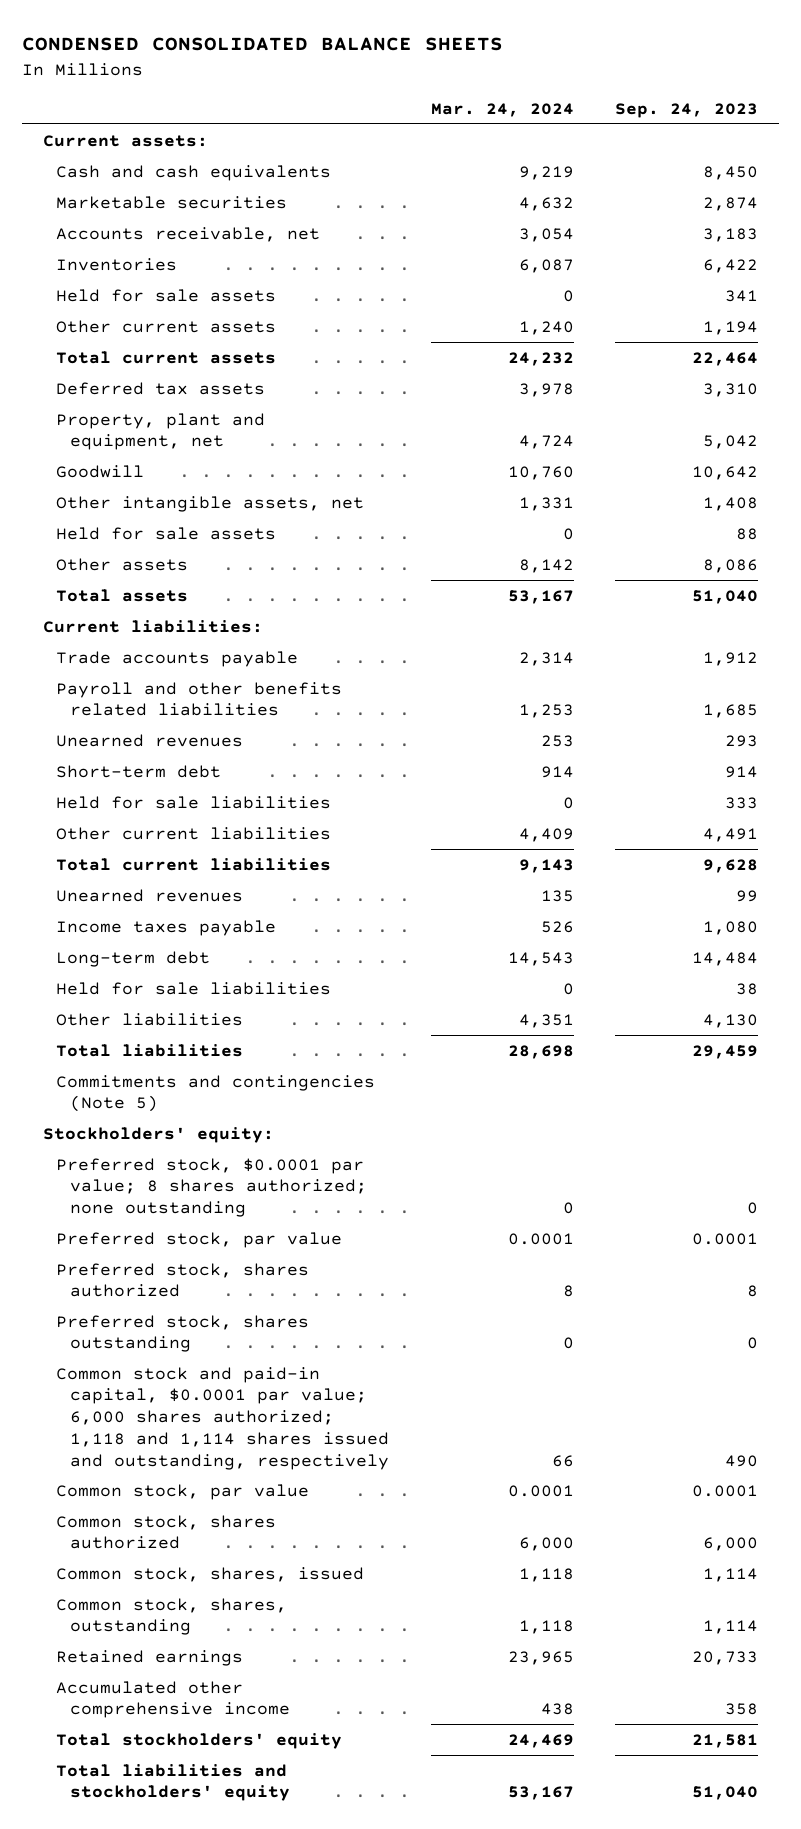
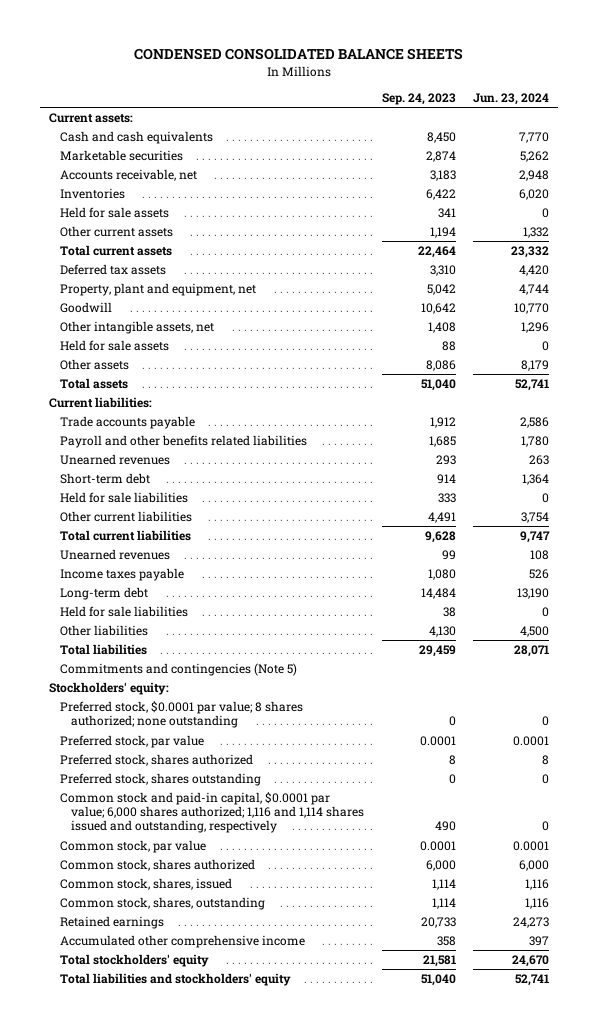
[430,102,574,117] Mar. 24, 2024 -> none
none -> [473,92,550,105] Jun. 23, 2024
[56,1366,390,1470] Common stock and paid-in capital, $0.0001 par value; 6,000 shares authorized; 1,118 and 1,114 shares issued and outstanding, respectively -> [60,792,364,834] Common stock and paid-in capital, $0.0001 par value; 6,000 shares authorized; 1,116 and 1,114 shares issued and outstanding, respectively

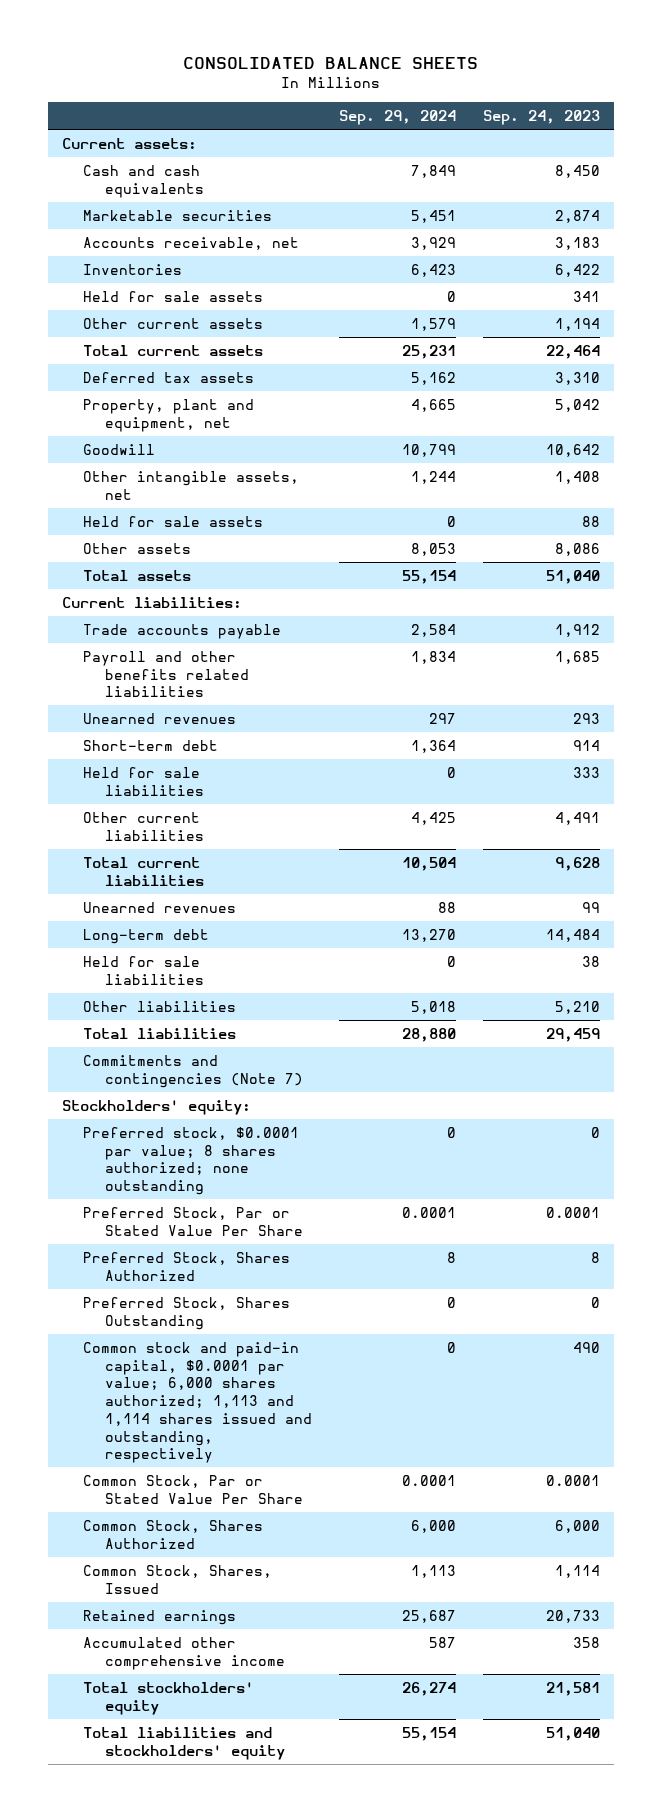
[134,48,464,61] CONDENSED CONSOLIDATED BALANCE SHEETS -> [182,57,478,70] CONSOLIDATED BALANCE SHEETS
[473,92,550,105] Jun. 23, 2024 -> none
none -> [338,109,456,125] Sep. 29, 2024
[60,568,185,582] Income taxes payable -> none
[428,626,456,638] 4,130 -> [555,1000,601,1014] 5,210
[60,663,298,677] Commitments and contingencies (Note 5) -> [83,1054,303,1088] Commitments and contingencies (Note 7)
[60,897,266,911] Common stock, shares, outstanding -> none
[60,735,205,749] Preferred stock, par value -> [83,1206,303,1236] Preferred Stock, Par or Stated Value Per Share
[60,754,254,767] Preferred stock, shares authorized -> [83,1251,291,1281] Preferred Stock, Shares Authorized
[60,773,262,787] Preferred stock, shares outstanding -> [83,1296,291,1330] Preferred Stock, Shares Outstanding
[60,792,364,834] Common stock and paid-in capital, $0.0001 par value; 6,000 shares authorized; 1,116 and 1,114 shares issued and outstanding, respectively -> [83,1341,312,1464] Common stock and paid-in capital, $0.0001 par value; 6,000 shares authorized; 1,113 and 1,114 shares issued and outstanding, respectively
[60,840,207,854] Common stock, par value -> [83,1474,303,1504] Common Stock, Par or Stated Value Per Share
[60,859,256,872] Common stock, shares authorized -> [83,1519,264,1549] Common Stock, Shares Authorized
[60,878,233,891] Common stock, shares, issued -> [83,1564,273,1594] Common Stock, Shares, Issued

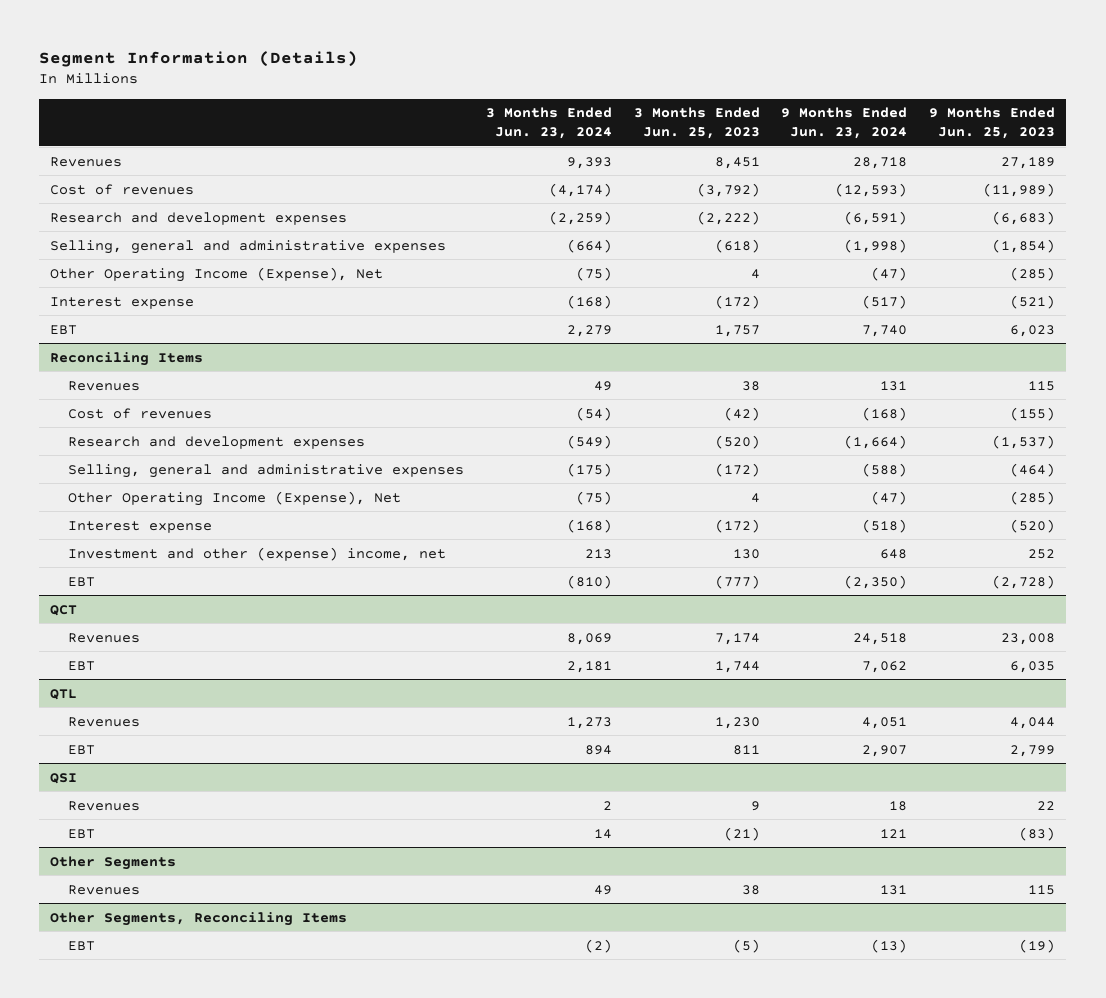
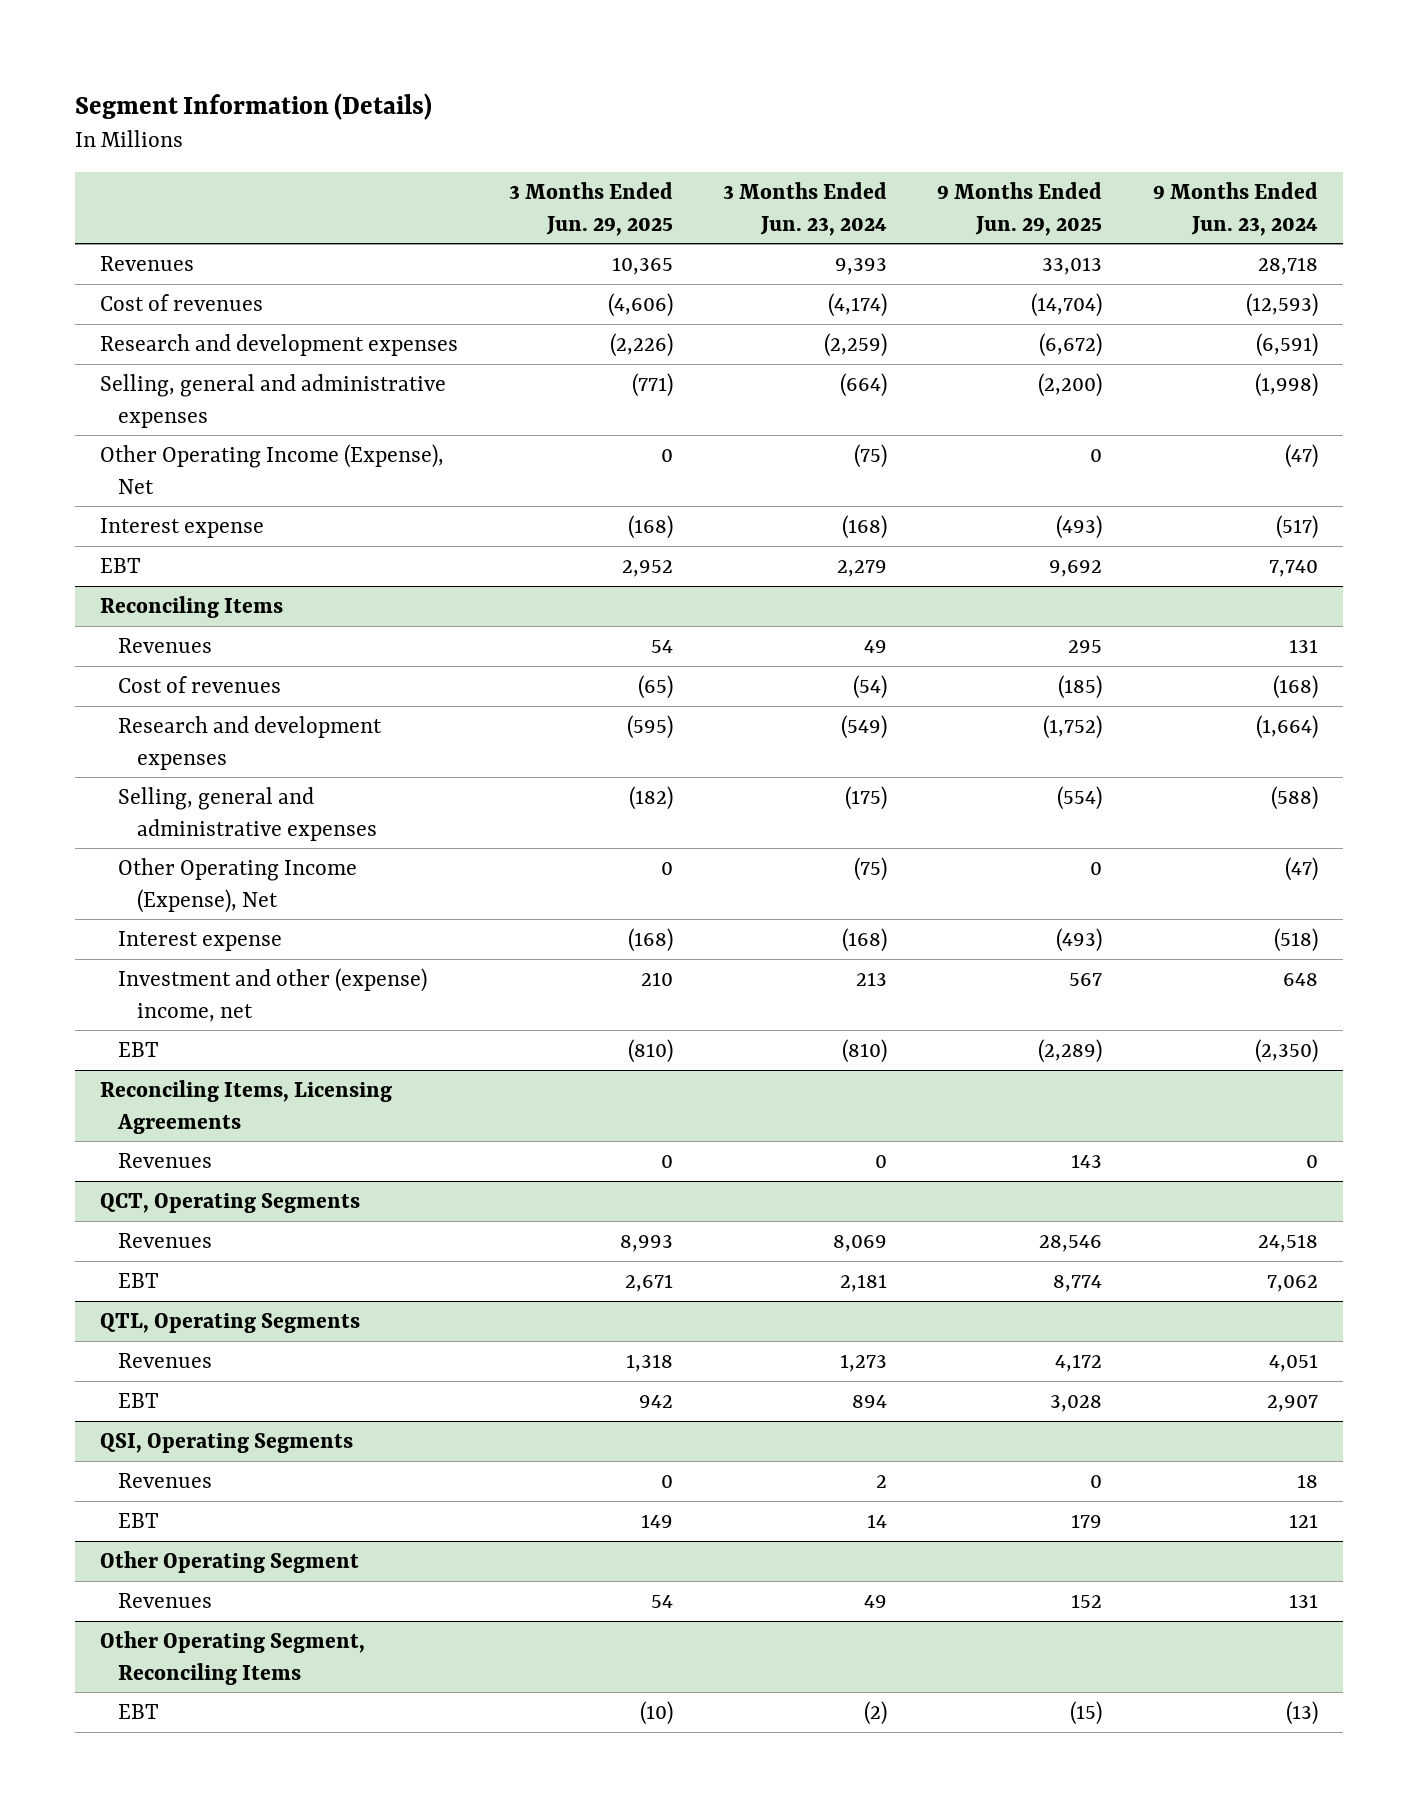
[633,107,760,139] 3 Months Ended Jun. 25, 2023 -> none
[929,107,1056,139] 9 Months Ended Jun. 25, 2023 -> none
none -> [508,182,673,236] 3 Months Ended Jun. 29, 2025
none -> [937,182,1103,236] 9 Months Ended Jun. 29, 2025
[50,604,78,616] QCT -> none
none -> [100,1079,393,1134] Reconciling Items, Licensing Agreements
none -> [118,1152,213,1168] Revenues
none -> [100,1192,361,1213] QCT, Operating Segments
[50,688,78,700] QTL -> none
none -> [100,1312,361,1333] QTL, Operating Segments
[50,772,78,784] QSI -> none
none -> [100,1432,354,1453] QSI, Operating Segments
[50,855,177,870] Other Segments -> [100,1550,360,1573] Other Operating Segment
[50,911,348,926] Other Segments, Reconciling Items -> [100,1630,366,1685] Other Operating Segment, Reconciling Items

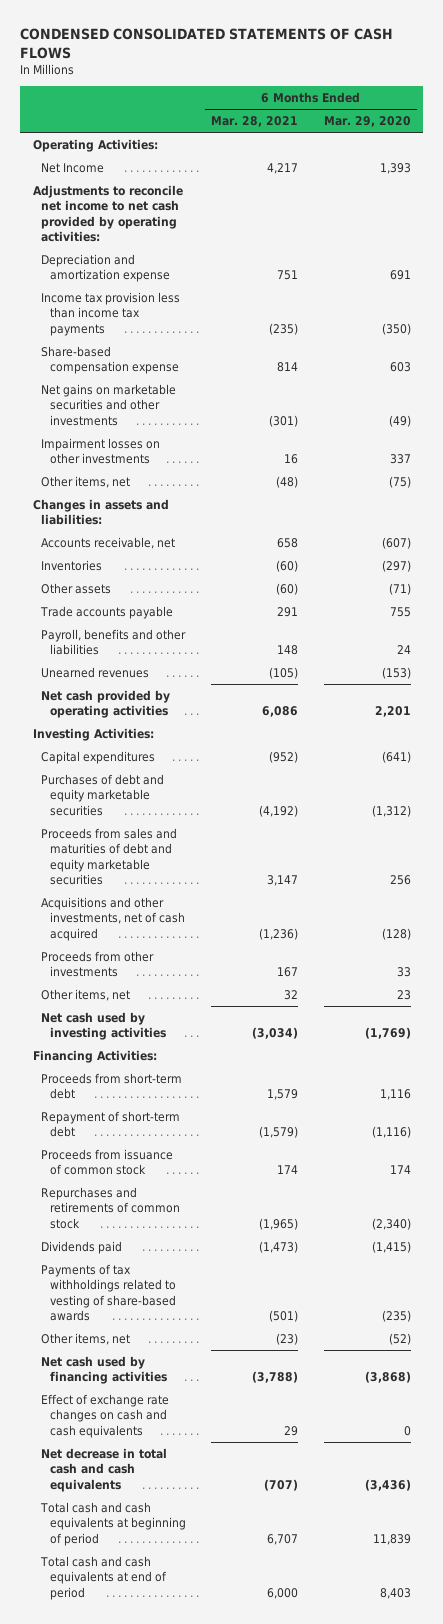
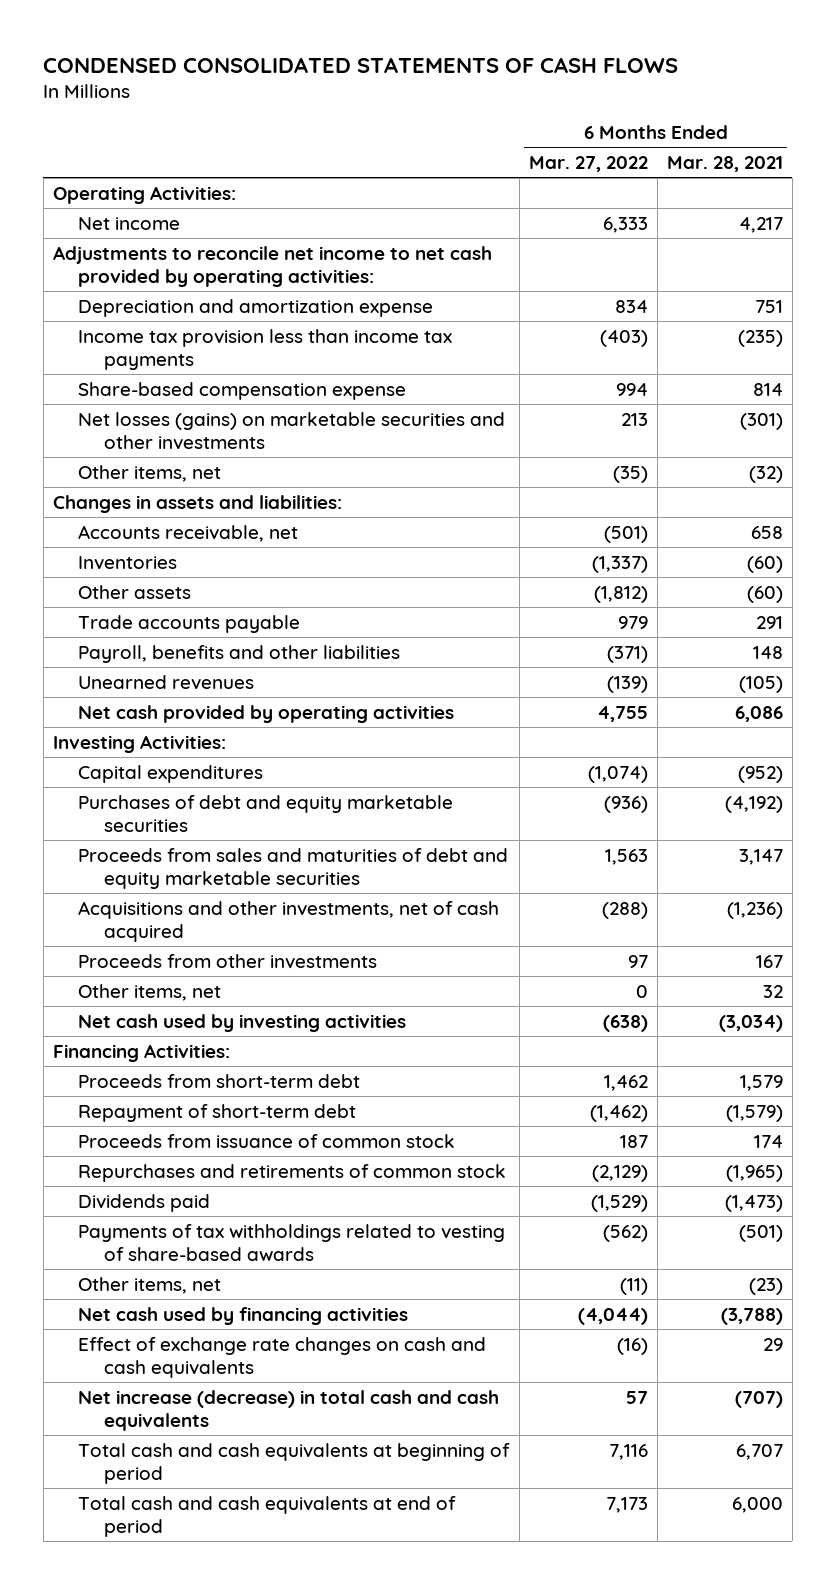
[323,115,411,127] Mar. 29, 2020 -> none
none -> [528,155,648,172] Mar. 27, 2022
[41,162,105,173] Net Income -> [78,216,181,230] Net income
[41,437,161,465] Impairment losses on other investments -> none
[41,383,177,426] Net gains on marketable securities and other investments -> [78,411,506,450] Net losses (gains) on marketable securities and other investments
[276,475,299,488] (48) -> [748,465,783,483] (32)
[41,1447,168,1492] Net decrease in total cash and cash equivalents -> [78,1389,500,1431] Net increase (decrease) in total cash and cash equivalents

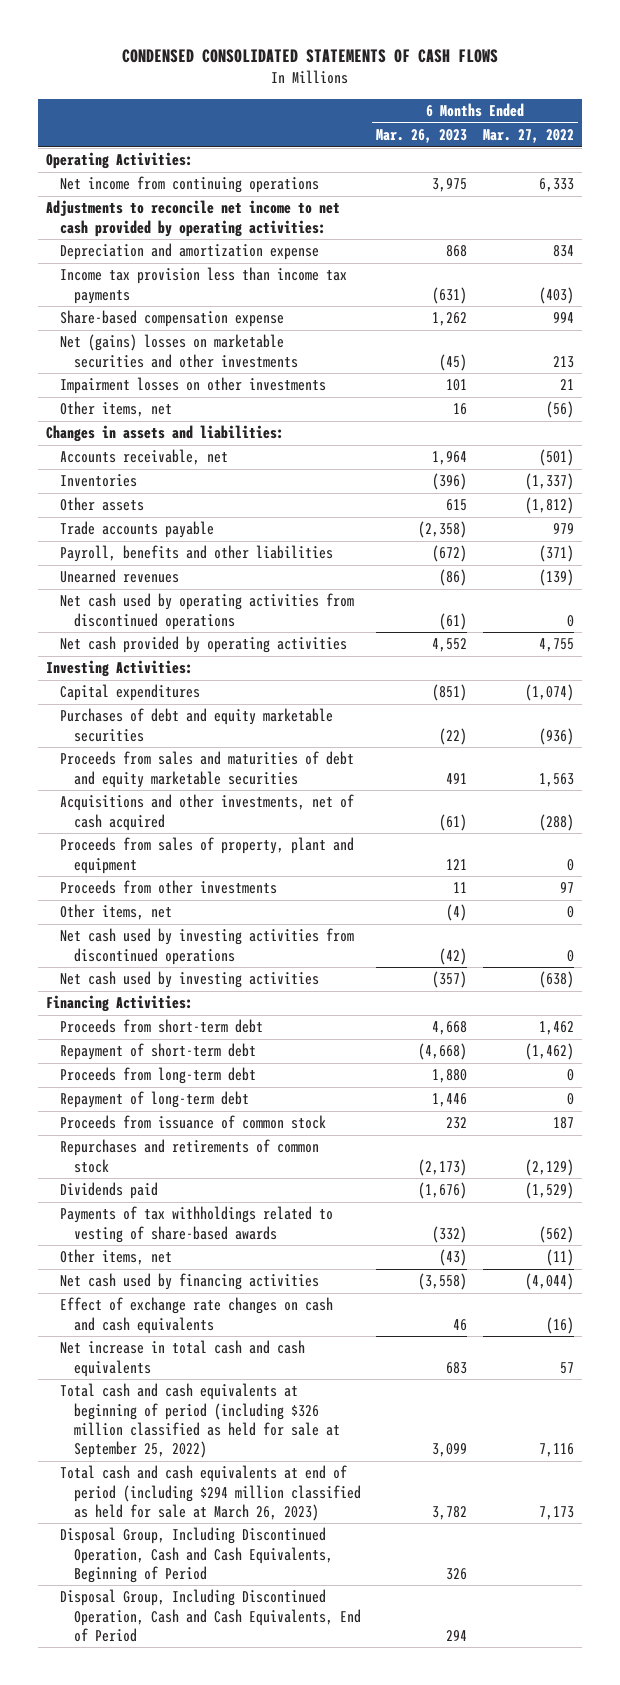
[666,155,783,172] Mar. 28, 2021 -> none
none -> [376,129,468,144] Mar. 26, 2023
[78,216,181,230] Net income -> [59,176,319,194] Net income from continuing operations
[78,411,506,450] Net losses (gains) on marketable securities and other investments -> [59,334,298,368] Net (gains) losses on marketable securities and other investments
none -> [59,377,326,395] Impairment losses on other investments
[612,465,648,483] (35) -> [546,401,575,419] (56)
none -> [59,593,354,630] Net cash used by operating activities from discontinued operations
none -> [59,837,354,874] Proceeds from sales of property, plant and equipment
none -> [59,928,354,965] Net cash used by investing activities from discontinued operations
none -> [59,1067,256,1085] Proceeds from long-term debt
none -> [59,1091,249,1109] Repayment of long-term debt
[78,1389,500,1431] Net increase (decrease) in total cash and cash equivalents -> [59,1340,305,1377] Net increase in total cash and cash equivalents
[78,1442,511,1484] Total cash and cash equivalents at beginning of period -> [59,1383,340,1459] Total cash and cash equivalents at beginning of period (including $326 million classified as held for sale at September 25, 2022)
[78,1495,457,1537] Total cash and cash equivalents at end of period -> [59,1465,361,1521] Total cash and cash equivalents at end of period (including $294 million classified as held for sale at March 26, 2023)
none -> [59,1527,333,1583] Disposal Group, Including Discontinued Operation, Cash and Cash Equivalents, Beginning of Period
none -> [59,1589,361,1642] Disposal Group, Including Discontinued Operation, Cash and Cash Equivalents, End of Period

